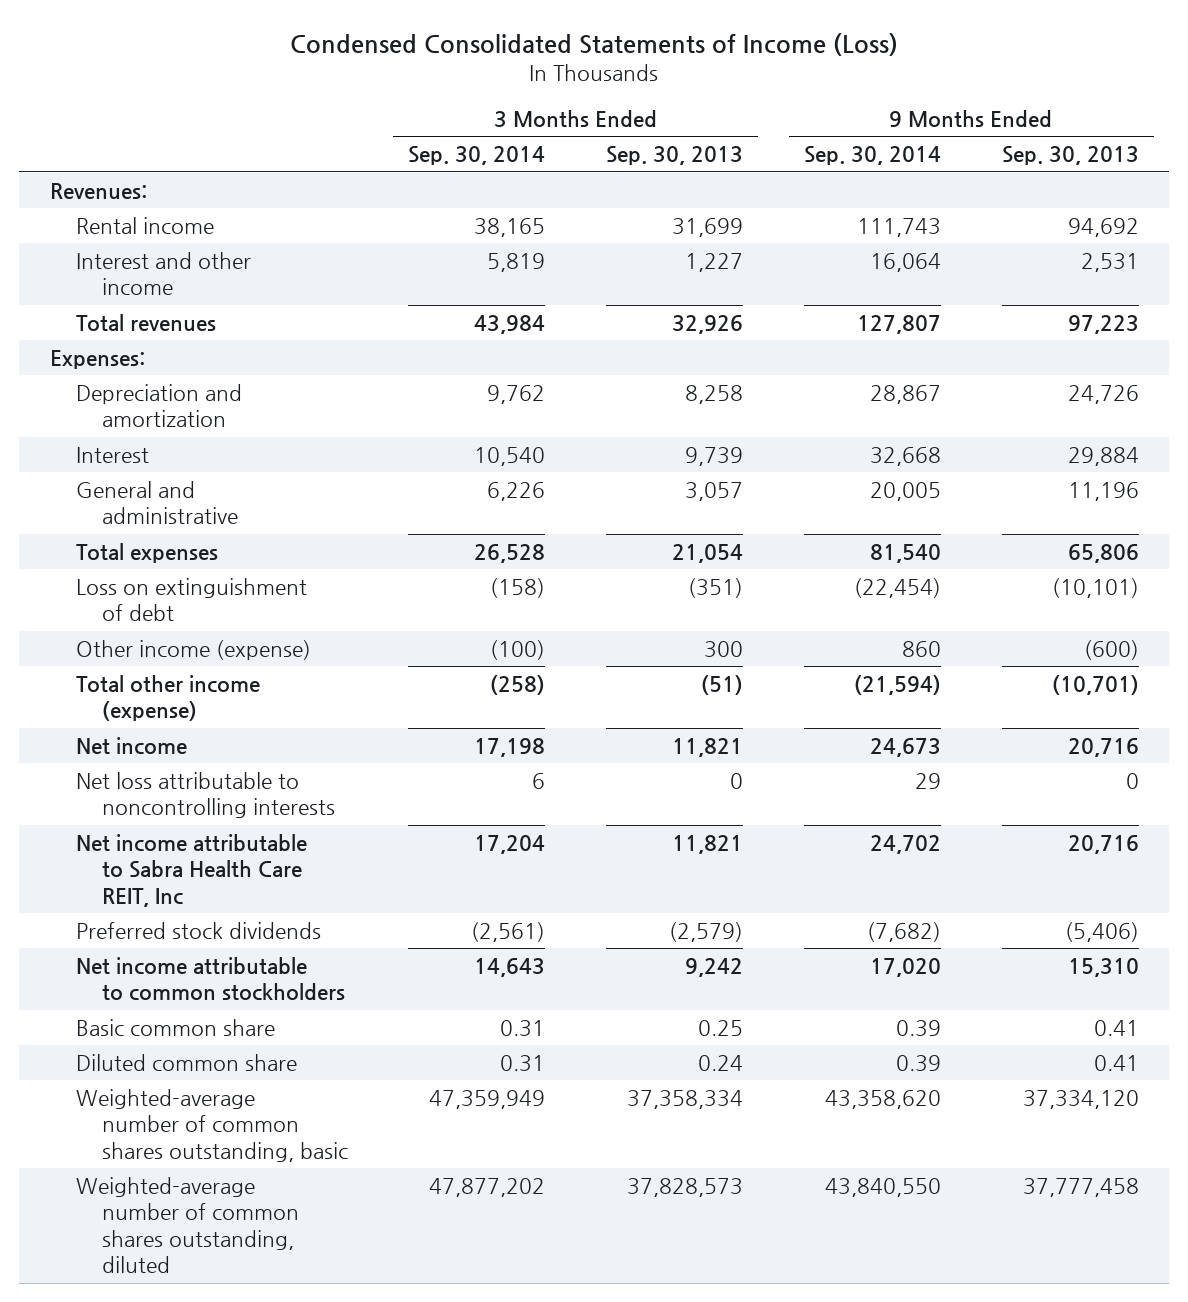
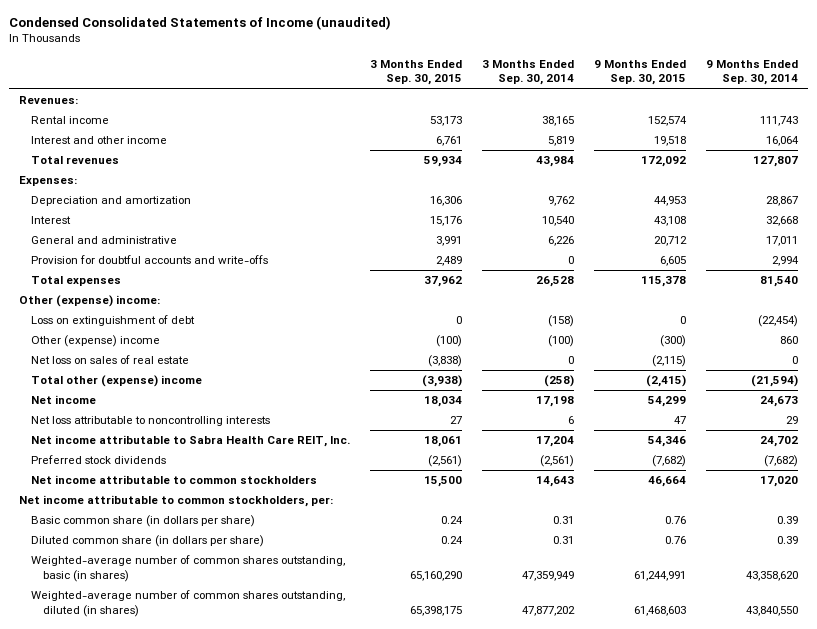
[290,33,899,57] Condensed Consolidated Statements of Income (Loss) -> [9,16,392,31] Condensed Consolidated Statements of Income (unaudited)
[606,146,744,166] Sep. 30, 2013 -> none
[1001,146,1139,166] Sep. 30, 2013 -> none
none -> [369,60,462,86] 3 Months Ended Sep. 30, 2015
none -> [593,60,686,86] 9 Months Ended Sep. 30, 2015
[869,481,941,501] 20,005 -> [765,236,798,247] 17,011
none -> [30,255,268,265] Provision for doubtful accounts and write-offs
none -> [19,295,161,308] Other (expense) income:
[75,639,311,660] Other income (expense) -> [30,335,160,348] Other (expense) income
none -> [30,355,189,365] Net loss on sales of real estate
[75,674,260,722] Total other income (expense) -> [30,375,202,388] Total other (expense) income
[75,833,307,907] Net income attributable to Sabra Health Care REIT, Inc -> [30,435,350,448] Net income attributable to Sabra Health Care REIT, Inc.
none -> [19,495,334,508] Net income attributable to common stockholders, per:
[75,1018,275,1036] Basic common share -> [30,515,255,528] Basic common share (in dollars per share)
[75,1053,297,1071] Diluted common share -> [30,535,264,548] Diluted common share (in dollars per share)
[75,1088,348,1162] Weighted-average number of common shares outstanding, basic -> [30,555,345,582] Weighted-average number of common shares outstanding, basic (in shares)
[75,1176,299,1274] Weighted-average number of common shares outstanding, diluted -> [30,590,345,617] Weighted-average number of common shares outstanding, diluted (in shares)

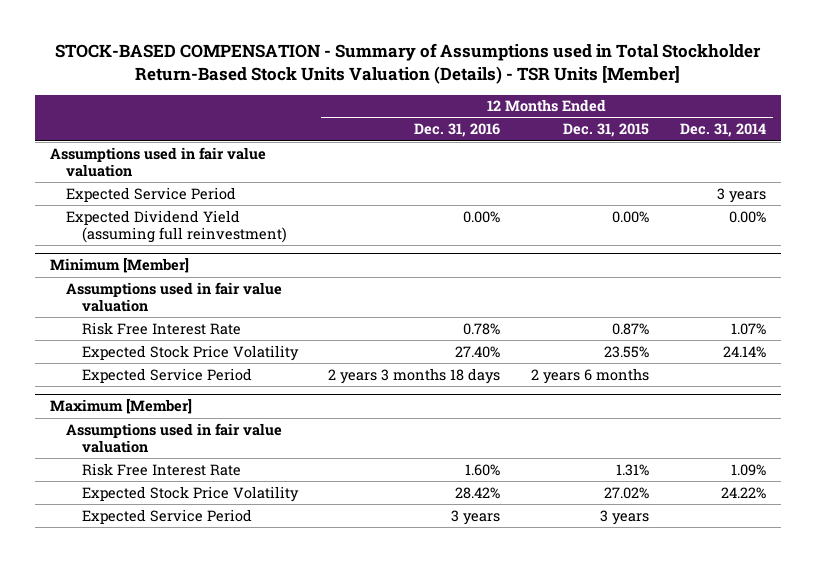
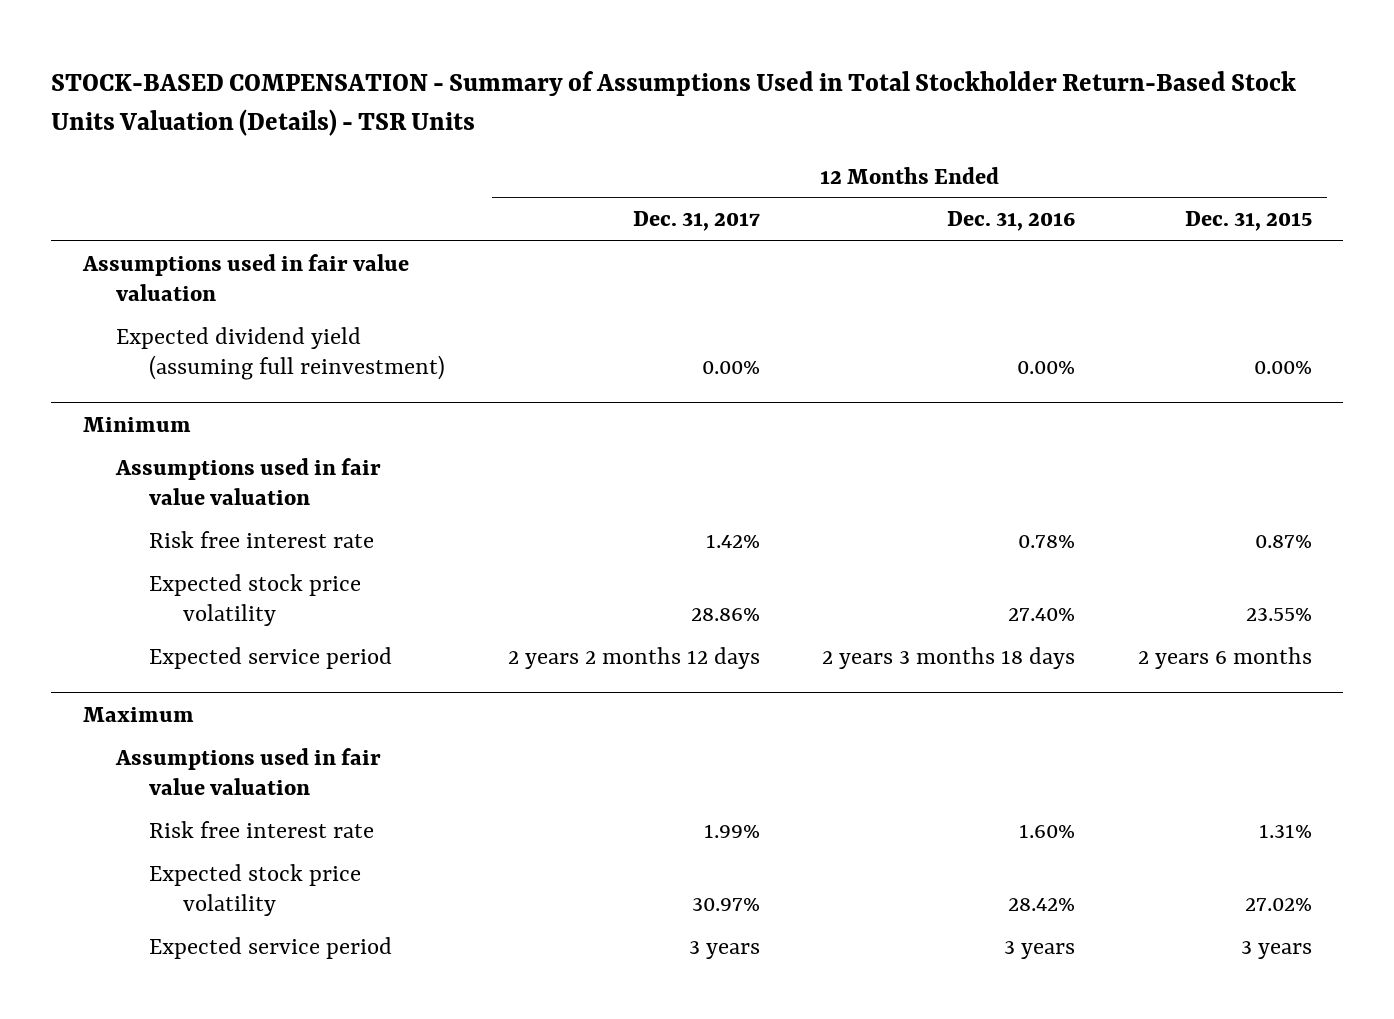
[54,43,761,84] STOCK-BASED COMPENSATION - Summary of Assumptions used in Total Stockholder Return-Based Stock Units Valuation (Details) - TSR Units [Member] -> [51,70,1297,136] STOCK-BASED COMPENSATION - Summary of Assumptions Used in Total Stockholder Return-Based Stock Units Valuation (Details) - TSR Units
[679,123,766,138] Dec. 31, 2014 -> none
none -> [632,211,760,232] Dec. 31, 2017
[65,186,236,202] Expected Service Period -> none
[65,209,287,243] Expected Dividend Yield (assuming full reinvestment) -> [115,326,446,380] Expected dividend yield (assuming full reinvestment)
[49,258,189,274] Minimum [Member] -> [82,416,191,432] Minimum
[81,321,241,335] Risk Free Interest Rate -> [149,530,375,548] Risk free interest rate
[81,344,299,361] Expected Stock Price Volatility -> [149,573,362,626] Expected stock price volatility
[81,367,252,383] Expected Service Period -> [149,646,393,669] Expected service period
[49,399,192,415] Maximum [Member] -> [82,706,194,722] Maximum
[81,462,241,476] Risk Free Interest Rate -> [149,820,375,838] Risk free interest rate
[81,485,299,502] Expected Stock Price Volatility -> [149,863,362,916] Expected stock price volatility
[81,508,252,524] Expected Service Period -> [149,936,393,959] Expected service period

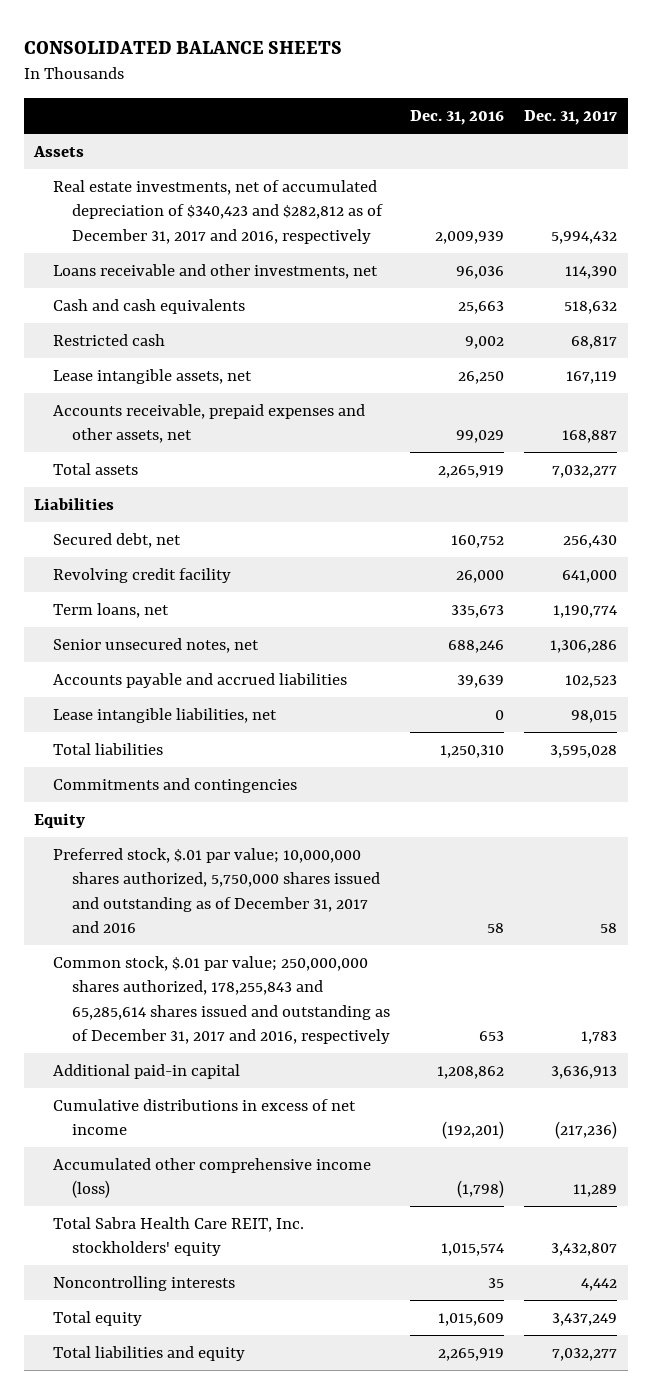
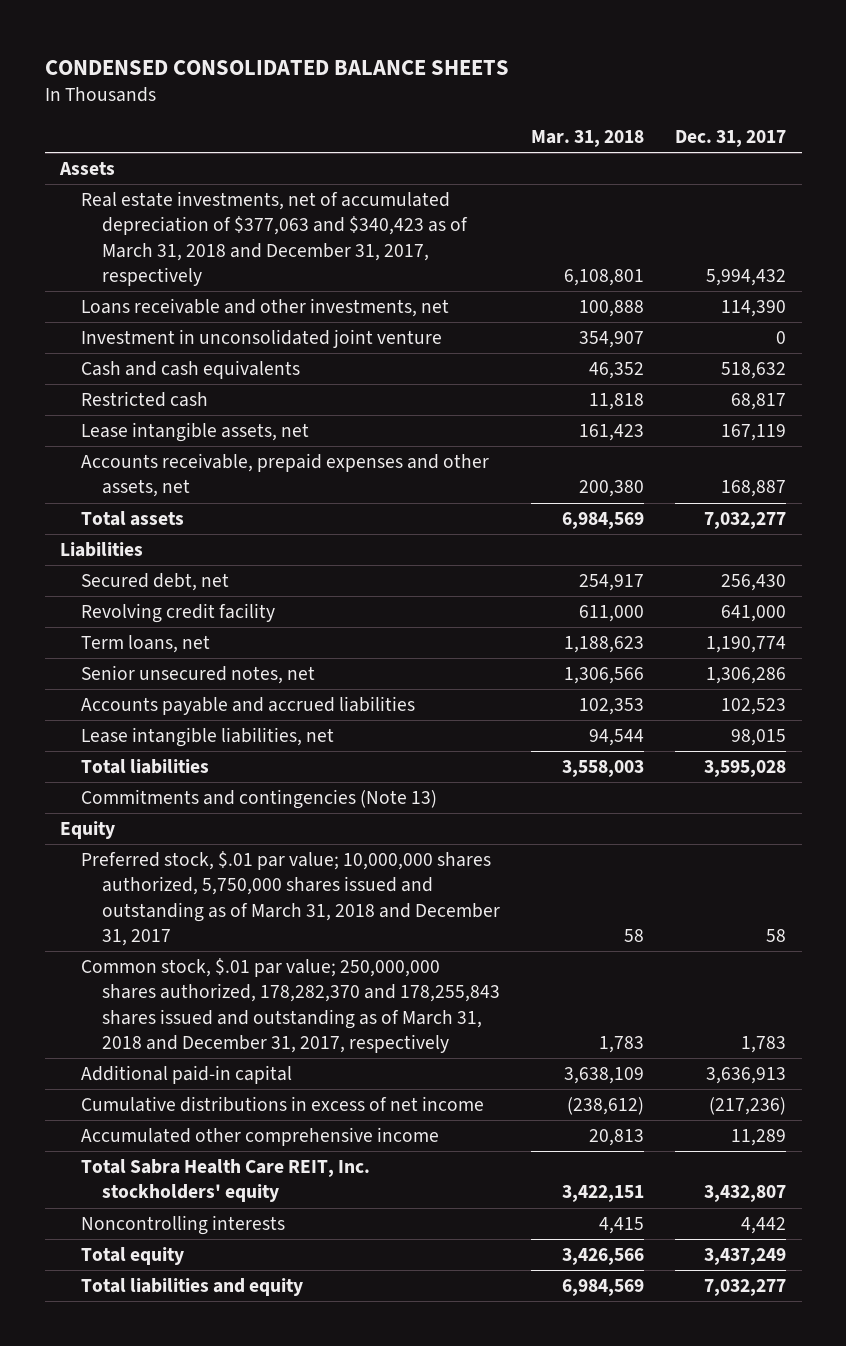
[24,40,343,54] CONSOLIDATED BALANCE SHEETS -> [44,59,509,75] CONDENSED CONSOLIDATED BALANCE SHEETS
[410,110,505,126] Dec. 31, 2016 -> none
none -> [531,129,645,147] Mar. 31, 2018
[53,179,384,244] Real estate investments, net of accumulated depreciation of $340,423 and $282,812 as of December 31, 2017 and 2016, respectively -> [81,191,469,286] Real estate investments, net of accumulated depreciation of $377,063 and $340,423 as of March 31, 2018 and December 31, 2017, respectively
none -> [81,329,443,349] Investment in unconsolidated joint venture
[53,777,298,793] Commitments and contingencies -> [81,789,438,810] Commitments and contingencies (Note 13)
[53,847,381,934] Preferred stock, $.01 par value; 10,000,000 shares authorized, 5,750,000 shares issued and outstanding as of December 31, 2017 and 2016 -> [81,851,501,946] Preferred stock, $.01 par value; 10,000,000 shares authorized, 5,750,000 shares issued and outstanding as of March 31, 2018 and December 31, 2017
[53,955,391,1045] Common stock, $.01 par value; 250,000,000 shares authorized, 178,255,843 and 65,285,614 shares issued and outstanding as of December 31, 2017 and 2016, respectively -> [81,958,501,1053] Common stock, $.01 par value; 250,000,000 shares authorized, 178,282,370 and 178,255,843 shares issued and outstanding as of March 31, 2018 and December 31, 2017, respectively
[53,1157,372,1199] Accumulated other comprehensive income (loss) -> [81,1127,440,1147] Accumulated other comprehensive income

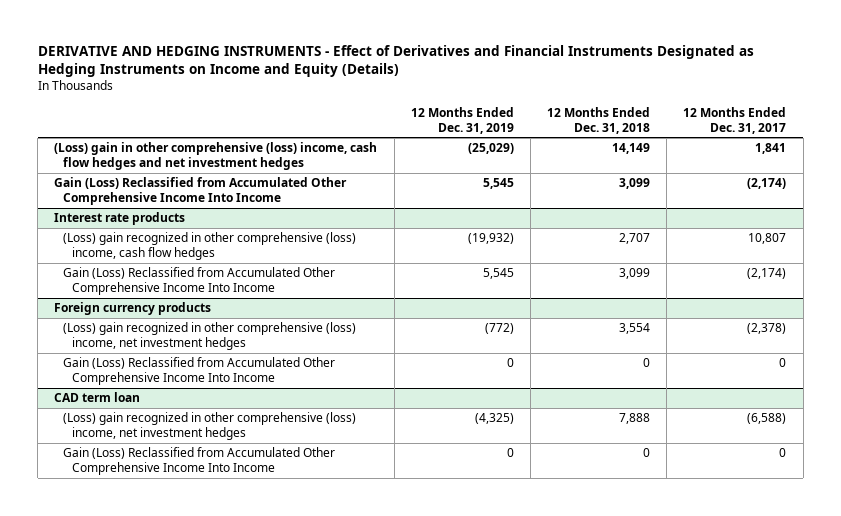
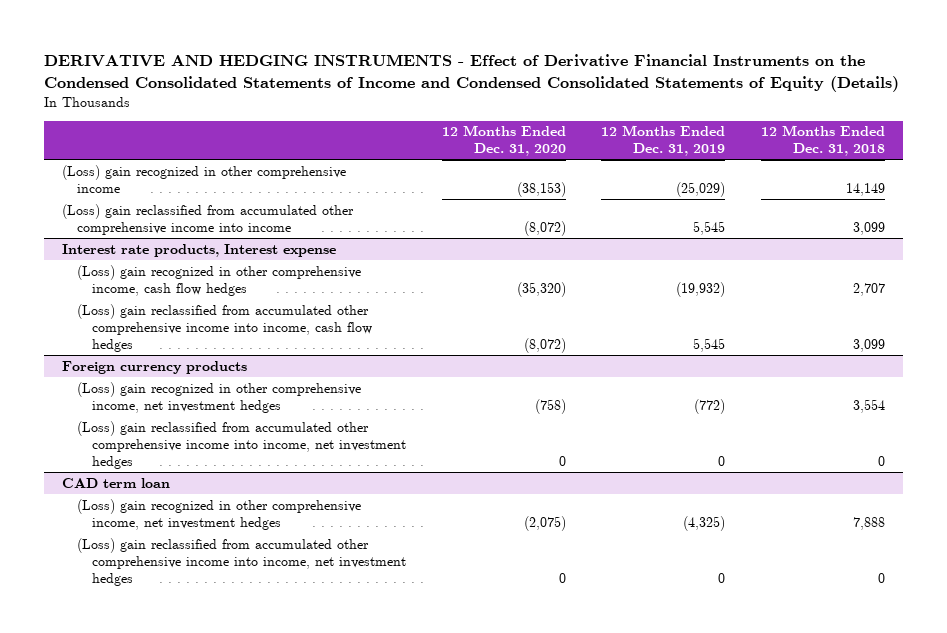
[37,45,754,78] DERIVATIVE AND HEDGING INSTRUMENTS - Effect of Derivatives and Financial Instruments Designated as Hedging Instruments on Income and Equity (Details) -> [44,53,900,92] DERIVATIVE AND HEDGING INSTRUMENTS - Effect of Derivative Financial Instruments on the Condensed Consolidated Statements of Income and Condensed Consolidated Statements of Equity (Details)
[683,106,787,134] 12 Months Ended Dec. 31, 2017 -> none
none -> [441,125,566,157] 12 Months Ended Dec. 31, 2020
[54,142,378,171] (Loss) gain in other comprehensive (loss) income, cash flow hedges and net investment hedges -> [62,164,347,193] (Loss) gain recognized in other comprehensive income
[54,177,348,206] Gain (Loss) Reclassified from Accumulated Other Comprehensive Income Into Income -> [62,203,355,235] (Loss) gain reclassified from accumulated other comprehensive income into income
[54,212,186,226] Interest rate products -> [62,243,337,257] Interest rate products, Interest expense
[63,232,357,261] (Loss) gain recognized in other comprehensive (loss) income, cash flow hedges -> [77,264,362,296] (Loss) gain recognized in other comprehensive income, cash flow hedges
[63,267,336,296] Gain (Loss) Reclassified from Accumulated Other Comprehensive Income Into Income -> [77,303,373,352] (Loss) gain reclassified from accumulated other comprehensive income into income, cash flow hedges
[63,322,357,351] (Loss) gain recognized in other comprehensive (loss) income, net investment hedges -> [77,381,362,413] (Loss) gain recognized in other comprehensive income, net investment hedges
[63,357,336,386] Gain (Loss) Reclassified from Accumulated Other Comprehensive Income Into Income -> [77,420,407,469] (Loss) gain reclassified from accumulated other comprehensive income into income, net investment hedges
[63,412,357,441] (Loss) gain recognized in other comprehensive (loss) income, net investment hedges -> [77,498,362,530] (Loss) gain recognized in other comprehensive income, net investment hedges
[63,447,336,476] Gain (Loss) Reclassified from Accumulated Other Comprehensive Income Into Income -> [77,537,407,586] (Loss) gain reclassified from accumulated other comprehensive income into income, net investment hedges

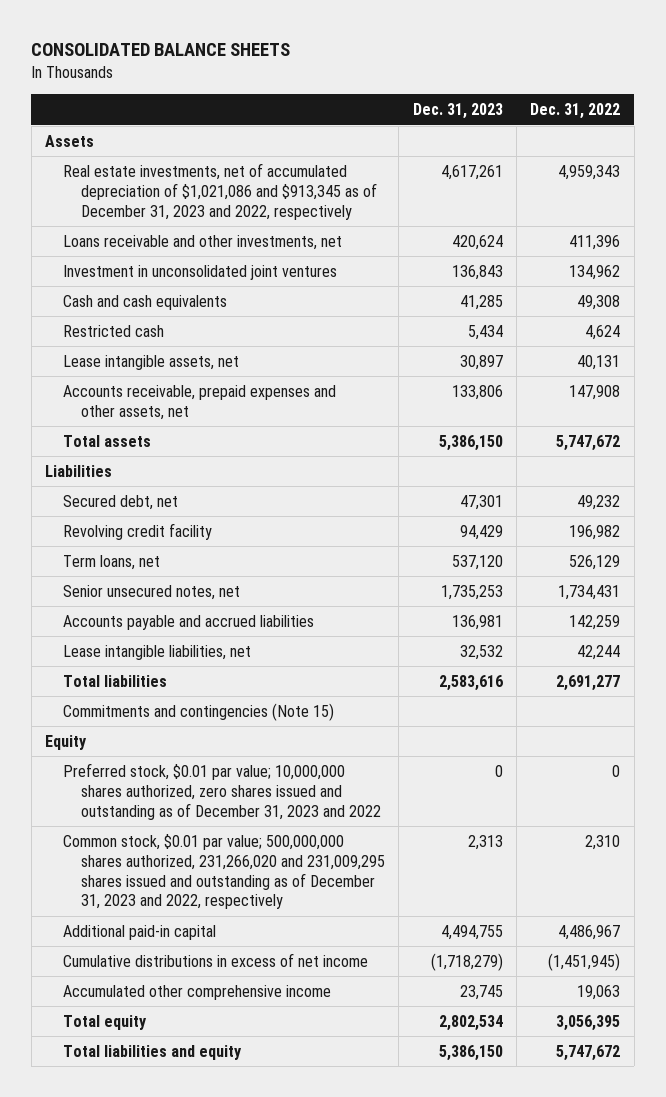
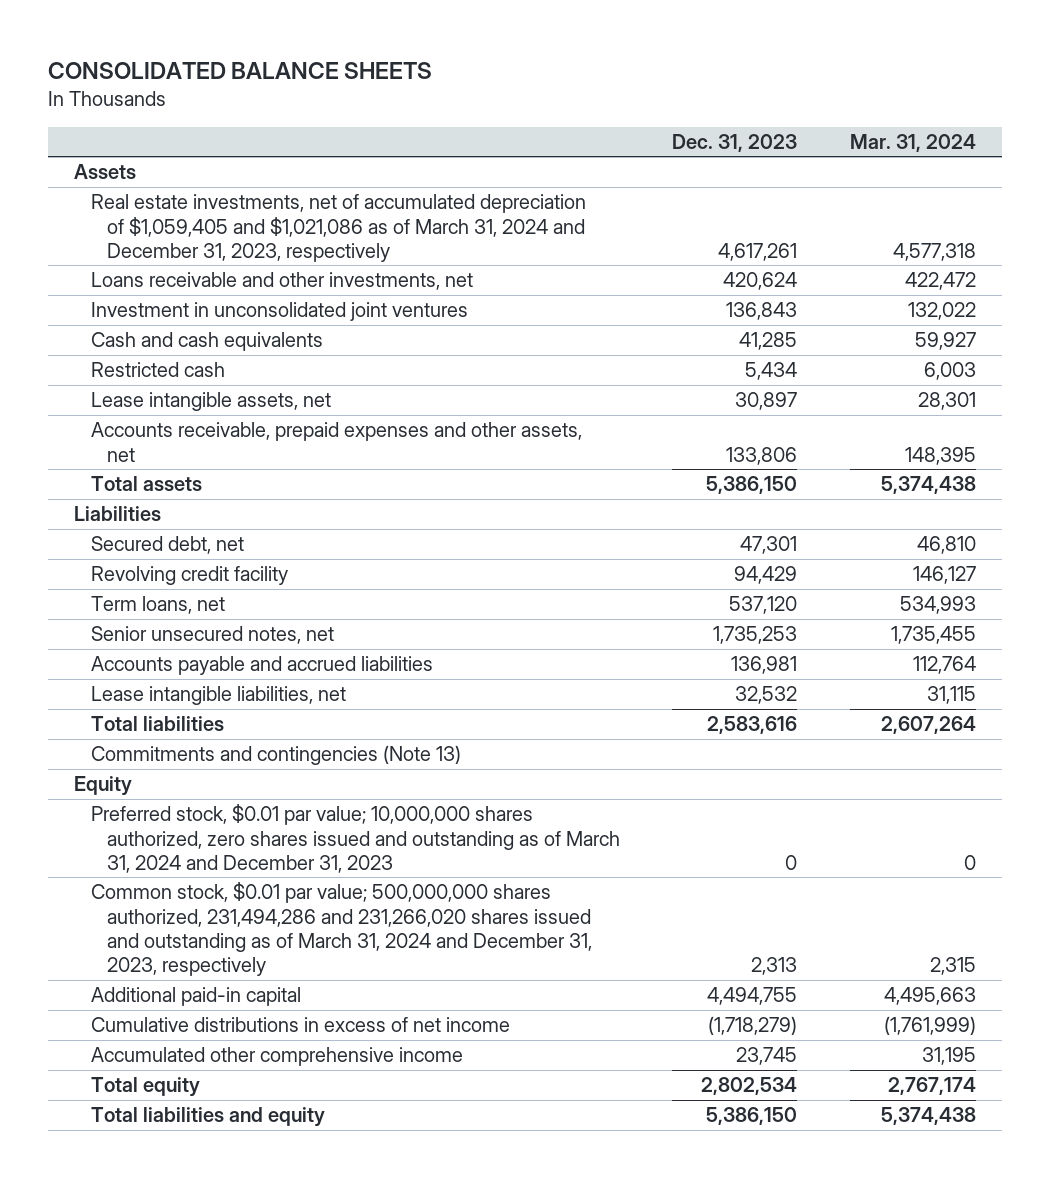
[530,103,621,120] Dec. 31, 2022 -> none
none -> [849,133,976,152] Mar. 31, 2024
[63,162,377,220] Real estate investments, net of accumulated depreciation of $1,021,086 and $913,345 as of December 31, 2023 and 2022, respectively -> [90,194,586,262] Real estate investments, net of accumulated depreciation of $1,059,405 and $1,021,086 as of March 31, 2024 and December 31, 2023, respectively
[63,702,335,721] Commitments and contingencies (Note 15) -> [90,745,461,766] Commitments and contingencies (Note 13)
[63,762,381,820] Preferred stock, $0.01 par value; 10,000,000 shares authorized, zero shares issued and outstanding as of December 31, 2023 and 2022 -> [90,804,621,873] Preferred stock, $0.01 par value; 10,000,000 shares authorized, zero shares issued and outstanding as of March 31, 2024 and December 31, 2023
[63,833,385,910] Common stock, $0.01 par value; 500,000,000 shares authorized, 231,266,020 and 231,009,295 shares issued and outstanding as of December 31, 2023 and 2022, respectively -> [90,882,593,977] Common stock, $0.01 par value; 500,000,000 shares authorized, 231,494,286 and 231,266,020 shares issued and outstanding as of March 31, 2024 and December 31, 2023, respectively

